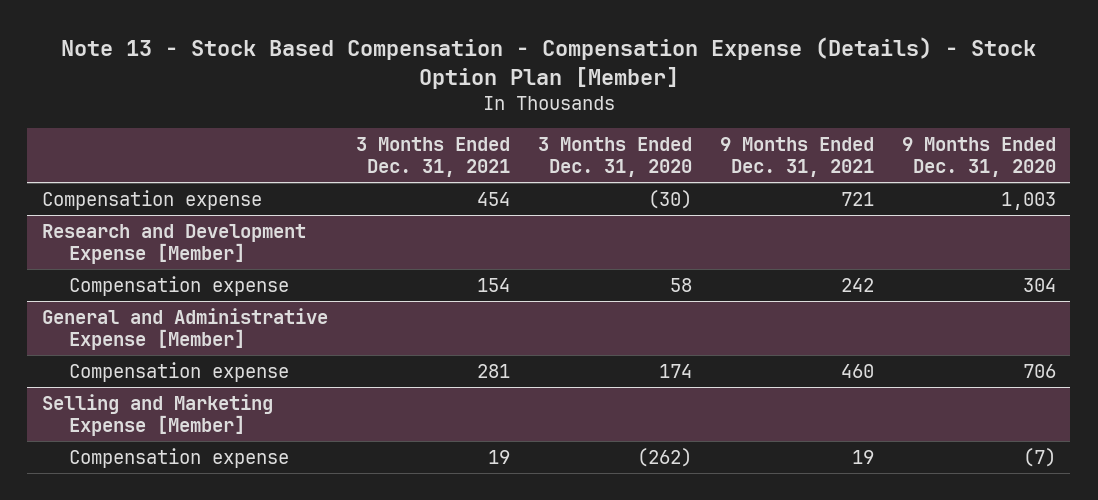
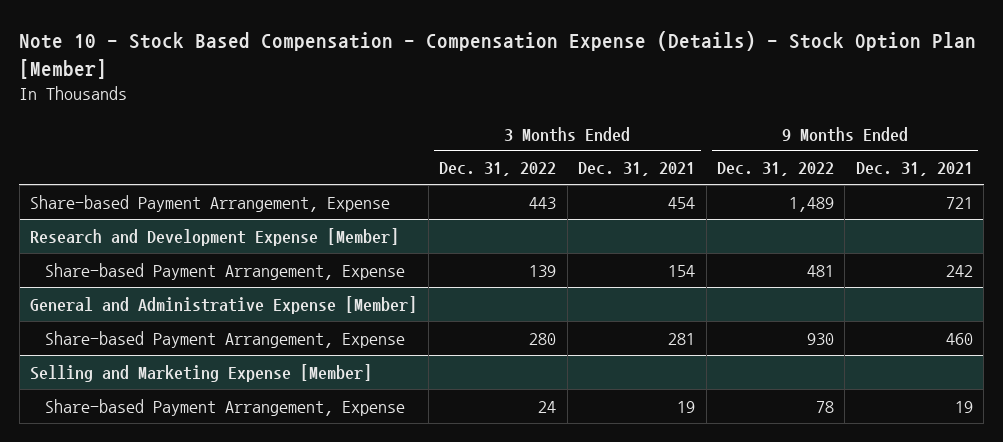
[60,37,1036,89] Note 13 - Stock Based Compensation - Compensation Expense (Details) - Stock Option Plan [Member] -> [19,31,977,79] Note 10 - Stock Based Compensation - Compensation Expense (Details) - Stock Option Plan [Member]
[537,137,692,177] 3 Months Ended Dec. 31, 2020 -> none
[902,137,1057,177] 9 Months Ended Dec. 31, 2020 -> none
none -> [439,162,557,177] Dec. 31, 2022
none -> [716,162,834,177] Dec. 31, 2022
[41,189,262,210] Compensation expense -> [30,194,391,212] Share-based Payment Arrangement, Expense
[68,275,289,296] Compensation expense -> [44,262,405,280] Share-based Payment Arrangement, Expense
[68,361,289,382] Compensation expense -> [44,330,405,348] Share-based Payment Arrangement, Expense
[68,447,289,468] Compensation expense -> [44,398,405,416] Share-based Payment Arrangement, Expense

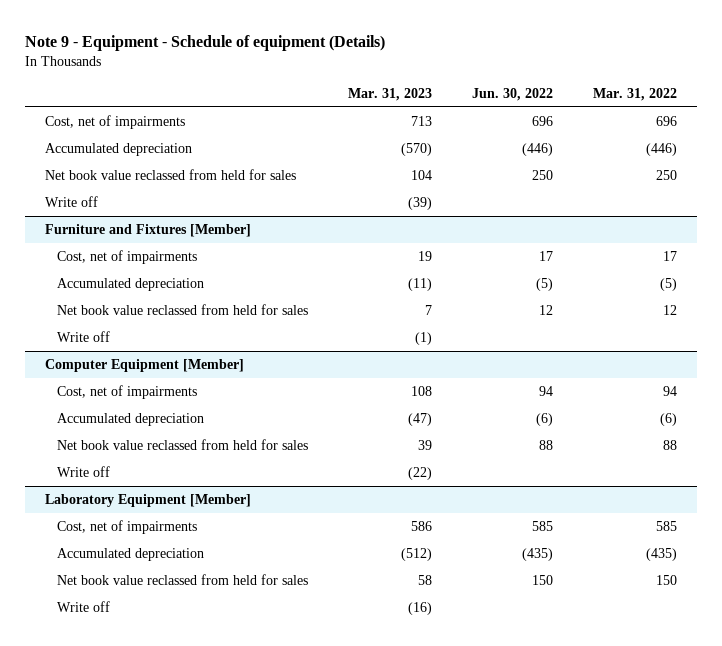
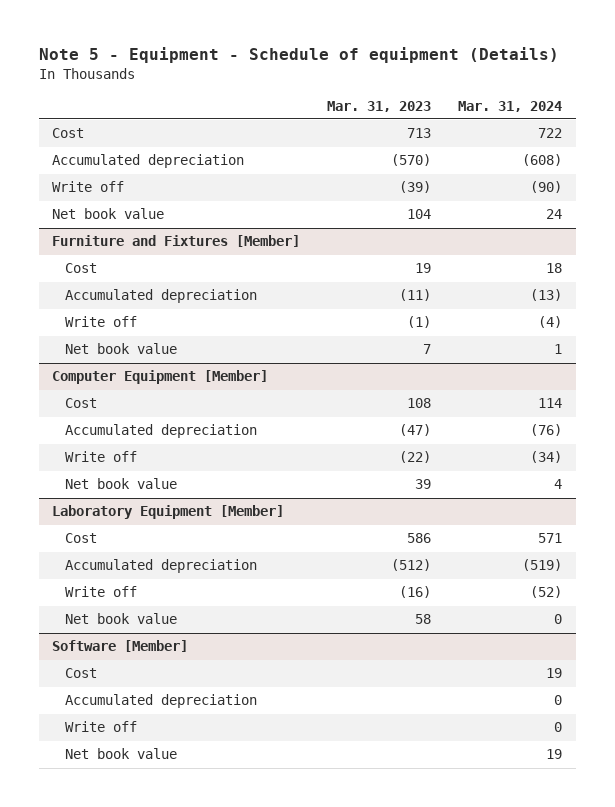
[25,34,386,51] Note 9 - Equipment - Schedule of equipment (Details) -> [38,47,559,64] Note 5 - Equipment - Schedule of equipment (Details)
[472,87,554,101] Jun. 30, 2022 -> none
[593,87,678,101] Mar. 31, 2022 -> none
none -> [458,100,563,112] Mar. 31, 2024
[45,115,186,130] Cost, net of impairments -> [52,128,85,139] Cost
[45,169,297,181] Net book value reclassed from held for sales -> none
none -> [52,208,165,220] Net book value
[57,250,198,265] Cost, net of impairments -> none
none -> [65,263,98,274] Cost
[57,304,309,316] Net book value reclassed from held for sales -> none
none -> [65,343,178,355] Net book value
[57,385,198,400] Cost, net of impairments -> none
none -> [65,398,98,409] Cost
[57,439,309,451] Net book value reclassed from held for sales -> none
none -> [65,478,178,490] Net book value
[57,520,198,535] Cost, net of impairments -> [65,533,98,544] Cost
[57,574,309,586] Net book value reclassed from held for sales -> none
none -> [65,613,178,625] Net book value
none -> [52,640,189,653] Software [Member]
none -> [65,668,98,679] Cost
none -> [65,694,258,709] Accumulated depreciation
none -> [65,721,138,733] Write off
none -> [65,748,178,760] Net book value

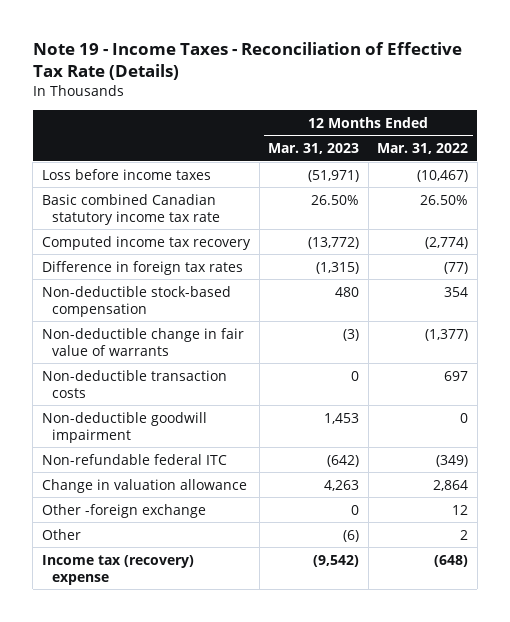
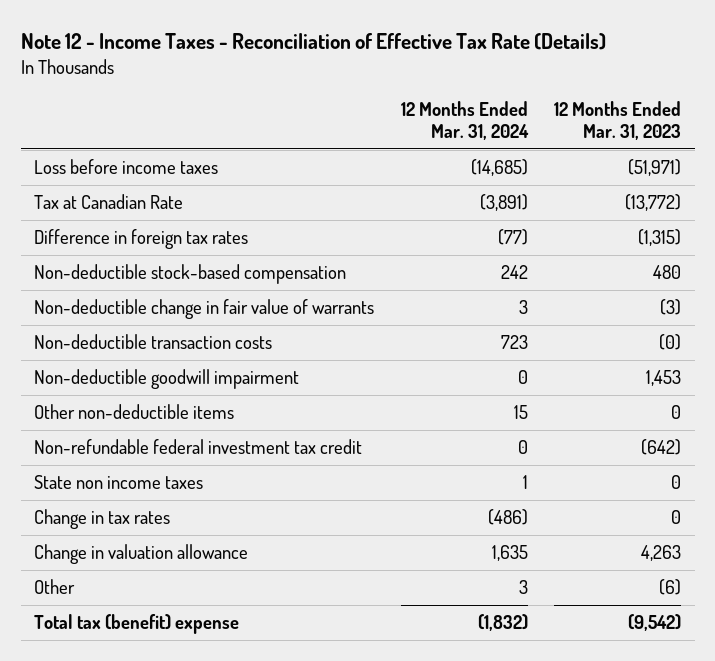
[32,41,462,80] Note 19 - Income Taxes - Reconciliation of Effective Tax Rate (Details) -> [20,32,606,50] Note 12 - Income Taxes - Reconciliation of Effective Tax Rate (Details)
[377,143,469,155] Mar. 31, 2022 -> none
none -> [400,101,529,140] 12 Months Ended Mar. 31, 2024
[41,193,221,225] Basic combined Canadian statutory income tax rate -> none
[41,235,251,250] Computed income tax recovery -> [34,194,184,210] Tax at Canadian Rate
[351,370,360,381] 0 -> [659,334,682,351] (0)
none -> [34,404,235,420] Other non-deductible items
[41,453,227,465] Non-refundable federal ITC -> [34,439,363,455] Non-refundable federal investment tax credit
none -> [34,475,204,490] State non income taxes
none -> [34,509,171,530] Change in tax rates
[41,503,206,518] Other -foreign exchange -> none
[41,554,194,585] Income tax (recovery) expense -> [34,614,240,635] Total tax (benefit) expense

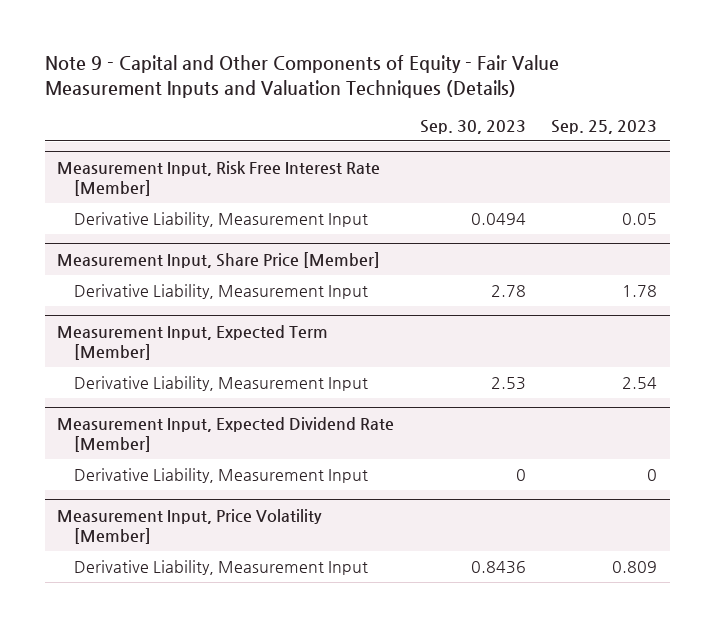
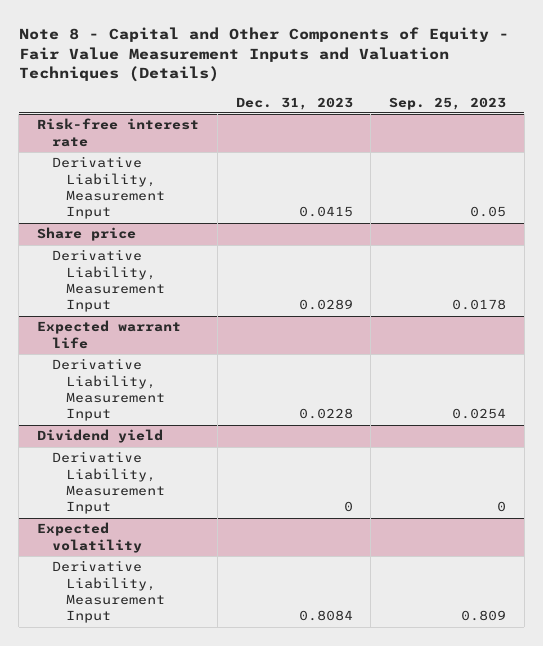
[44,55,559,98] Note 9 - Capital and Other Components of Equity - Fair Value Measurement Inputs and Valuation Techniques (Details) -> [18,26,509,83] Note 8 - Capital and Other Components of Equity - Fair Value Measurement Inputs and Valuation Techniques (Details)
[419,119,526,134] Sep. 30, 2023 -> none
none -> [235,96,353,110] Dec. 31, 2023
[57,161,381,197] Measurement Input, Risk Free Interest Rate [Member] -> [37,118,200,147] Risk-free interest rate
[57,252,381,269] Measurement Input, Share Price [Member] -> [37,227,137,242] Share price
[622,285,658,298] 1.78 -> [452,299,507,311] 0.0178
[57,325,329,361] Measurement Input, Expected Term [Member] -> [37,320,182,349] Expected warrant life
[622,377,658,390] 2.54 -> [452,408,507,420] 0.0254
[57,417,395,453] Measurement Input, Expected Dividend Rate [Member] -> [37,429,164,444] Dividend yield
[57,509,323,545] Measurement Input, Price Volatility [Member] -> [37,522,142,553] Expected volatility

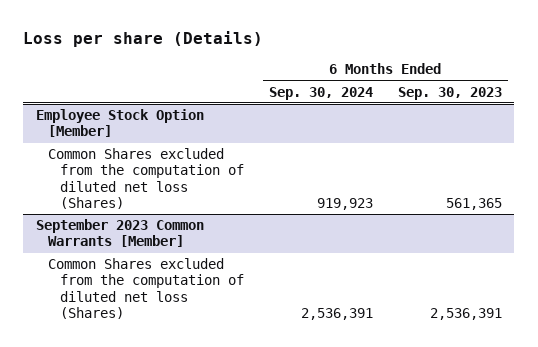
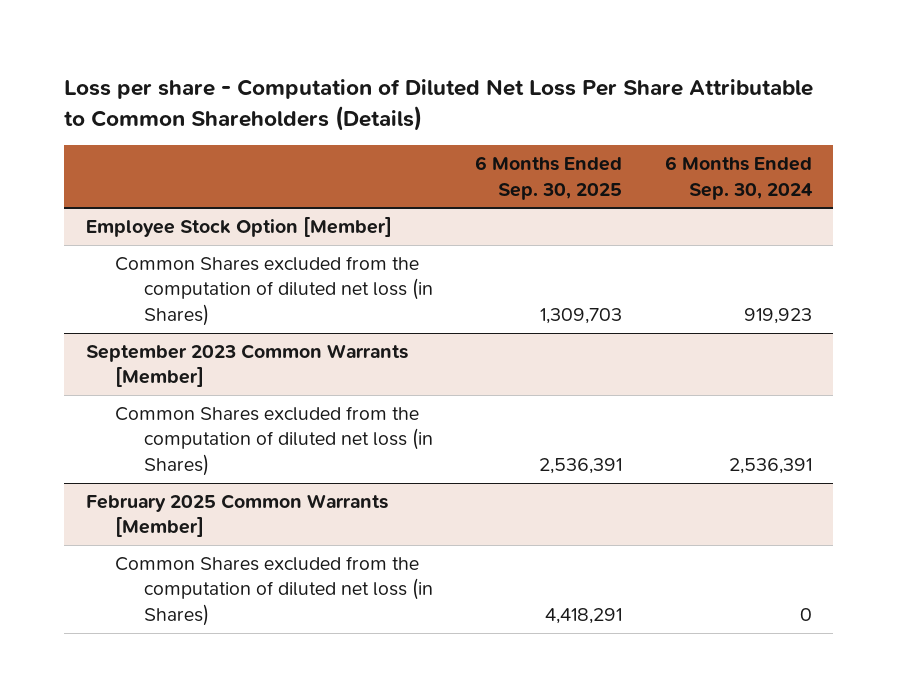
[23,31,264,48] Loss per share (Details) -> [64,78,814,131] Loss per share - Computation of Diluted Net Loss Per Share Attributable to Common Shareholders (Details)
[397,86,502,100] Sep. 30, 2023 -> none
none -> [475,156,623,200] 6 Months Ended Sep. 30, 2025
[48,148,245,210] Common Shares excluded from the computation of diluted net loss (Shares) -> [114,256,433,326] Common Shares excluded from the computation of diluted net loss (in Shares)
[48,258,245,320] Common Shares excluded from the computation of diluted net loss (Shares) -> [114,406,433,476] Common Shares excluded from the computation of diluted net loss (in Shares)
none -> [85,494,388,538] February 2025 Common Warrants [Member]
none -> [114,556,433,626] Common Shares excluded from the computation of diluted net loss (in Shares)

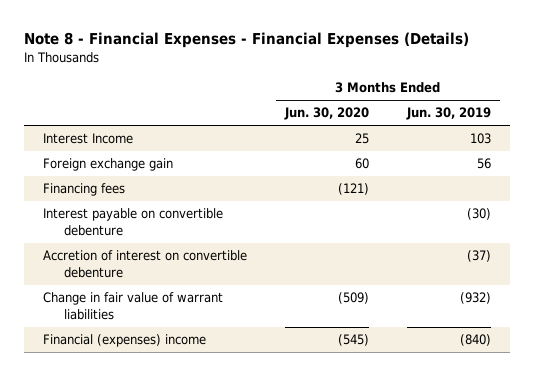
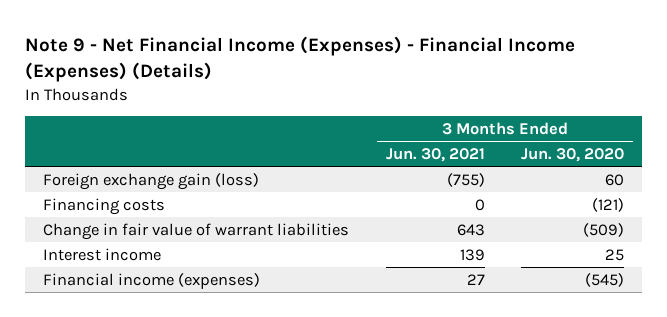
[24,32,470,49] Note 8 - Financial Expenses - Financial Expenses (Details) -> [25,36,576,83] Note 9 - Net Financial Income (Expenses) - Financial Income (Expenses) (Details)
[405,107,491,121] Jun. 30, 2019 -> none
none -> [385,148,485,163] Jun. 30, 2021
[43,133,134,145] Interest Income -> none
[43,208,224,236] Interest payable on convertible debenture -> none
[43,250,248,278] Accretion of interest on convertible debenture -> none
[43,158,174,172] Foreign exchange gain -> [43,172,260,190] Foreign exchange gain (loss)
[43,183,126,197] Financing fees -> [43,197,166,215] Financing costs
none -> [43,247,162,261] Interest income
[43,334,207,348] Financial (expenses) income -> [43,272,261,289] Financial income (expenses)

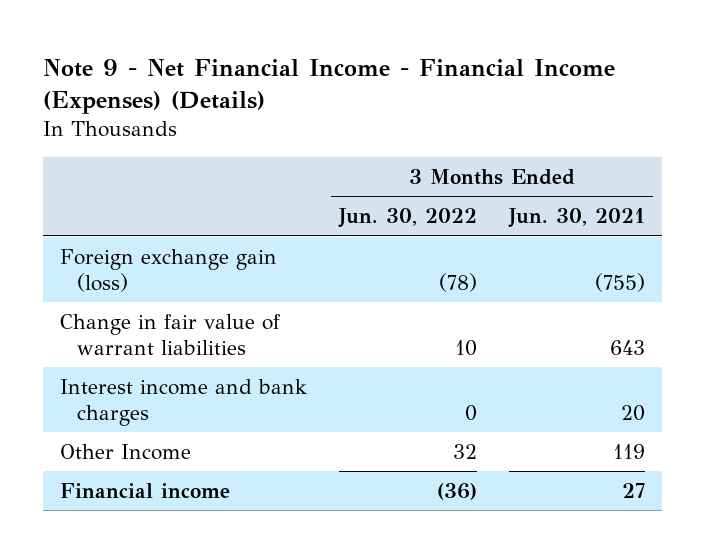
[25,36,576,83] Note 9 - Net Financial Income (Expenses) - Financial Income (Expenses) (Details) -> [43,58,616,114] Note 9 - Net Financial Income - Financial Income (Expenses) (Details)
[520,148,624,163] Jun. 30, 2020 -> none
none -> [337,208,477,229] Jun. 30, 2022
[43,197,166,215] Financing costs -> none
[43,247,162,261] Interest income -> [59,378,307,426] Interest income and bank charges
[459,248,485,261] 139 -> [621,404,646,421] 20
none -> [59,443,191,460] Other Income
[43,272,261,289] Financial income (expenses) -> [59,482,230,498] Financial income

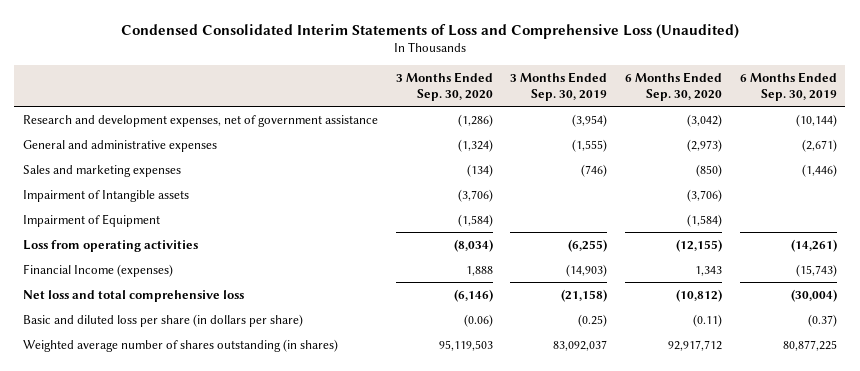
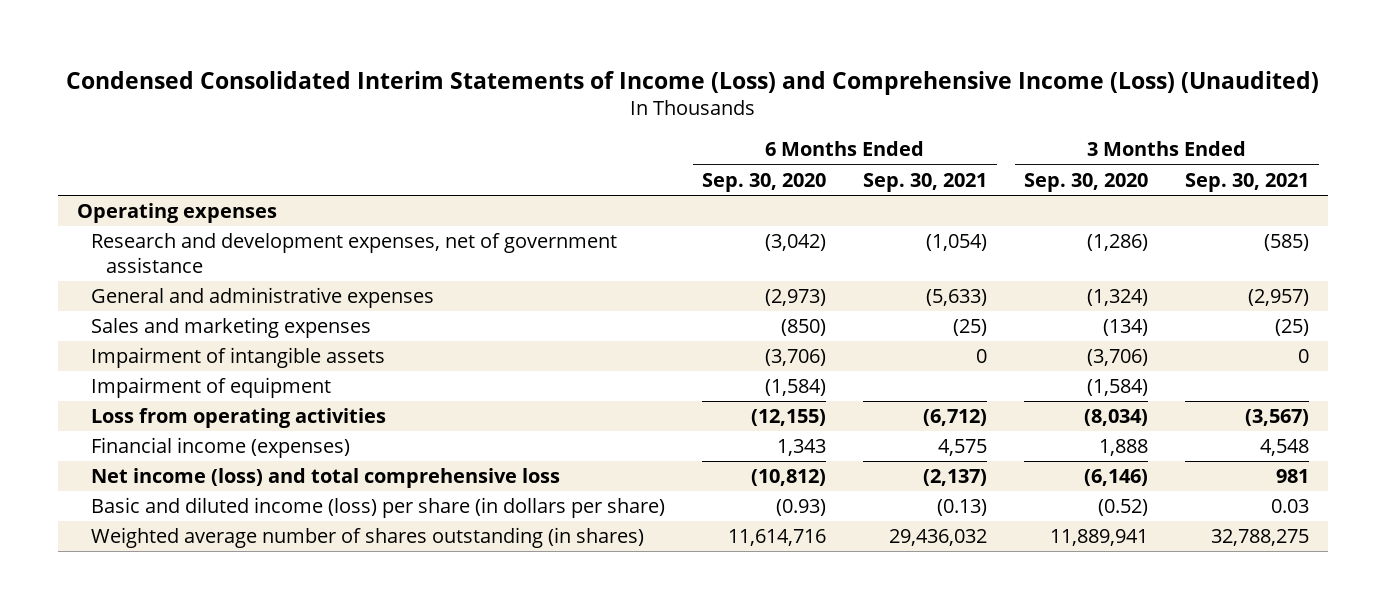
[120,23,739,39] Condensed Consolidated Interim Statements of Loss and Comprehensive Loss (Unaudited) -> [66,70,1320,95] Condensed Consolidated Interim Statements of Income (Loss) and Comprehensive Income (Loss) (Unaudited)
[510,72,608,101] 3 Months Ended Sep. 30, 2019 -> none
[739,72,837,101] 6 Months Ended Sep. 30, 2019 -> none
none -> [863,172,988,192] Sep. 30, 2021
none -> [1185,172,1310,192] Sep. 30, 2021
none -> [76,203,277,224] Operating expenses
[23,189,190,202] Impairment of Intangible assets -> [91,347,386,369] Impairment of intangible assets
[23,213,161,227] Impairment of Equipment -> [91,377,332,399] Impairment of equipment
[23,263,174,277] Financial Income (expenses) -> [91,437,351,459] Financial income (expenses)
[23,289,245,302] Net loss and total comprehensive loss -> [91,468,561,489] Net income (loss) and total comprehensive loss
[23,313,304,327] Basic and diluted loss per share (in dollars per share) -> [91,497,666,519] Basic and diluted income (loss) per share (in dollars per share)
[463,313,493,327] (0.06) -> [1098,499,1149,517] (0.52)
[692,313,722,327] (0.11) -> [776,499,827,517] (0.93)
[438,339,493,351] 95,119,503 -> [1050,529,1149,547] 11,889,941
[667,339,722,351] 92,917,712 -> [728,529,827,547] 11,614,716

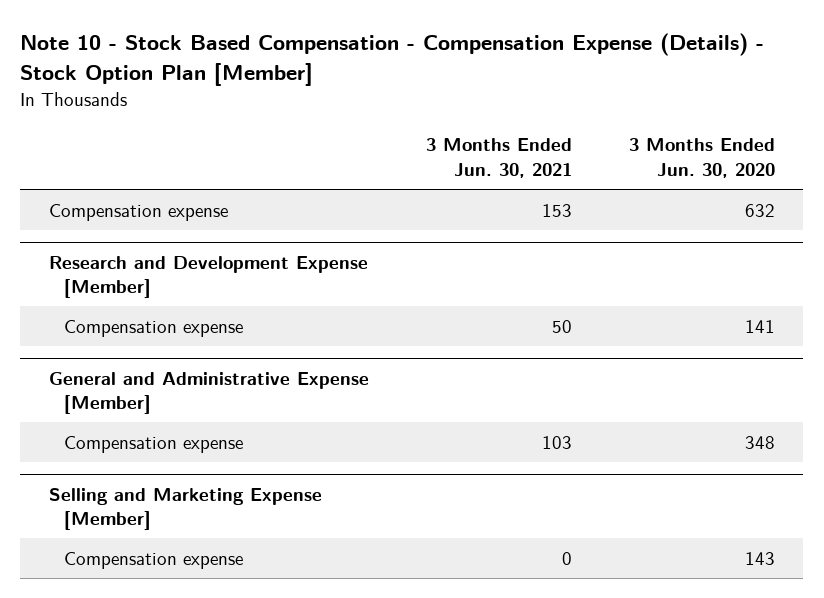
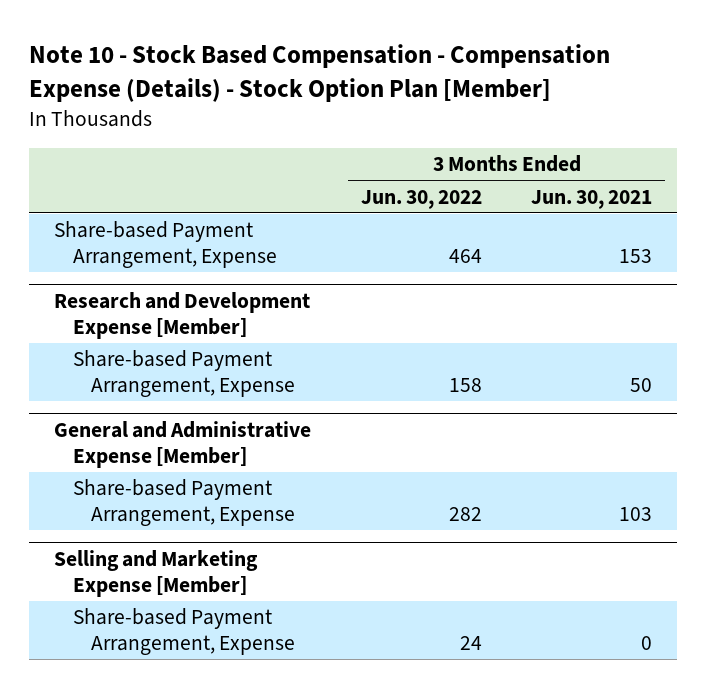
[628,138,775,178] 3 Months Ended Jun. 30, 2020 -> none
none -> [360,189,482,209] Jun. 30, 2022
[48,203,228,221] Compensation expense -> [54,221,277,269] Share-based Payment Arrangement, Expense
[64,319,244,337] Compensation expense -> [72,350,296,398] Share-based Payment Arrangement, Expense
[64,435,244,453] Compensation expense -> [72,479,296,527] Share-based Payment Arrangement, Expense
[64,551,244,569] Compensation expense -> [72,608,296,656] Share-based Payment Arrangement, Expense

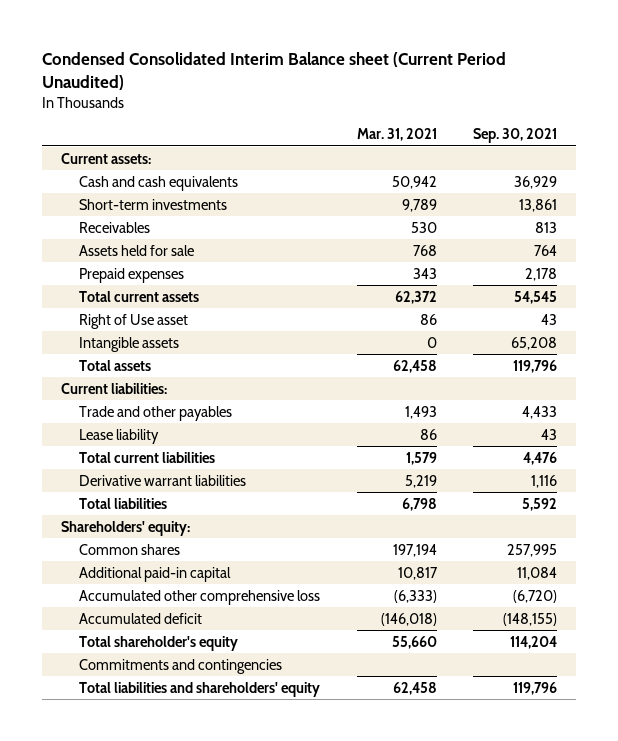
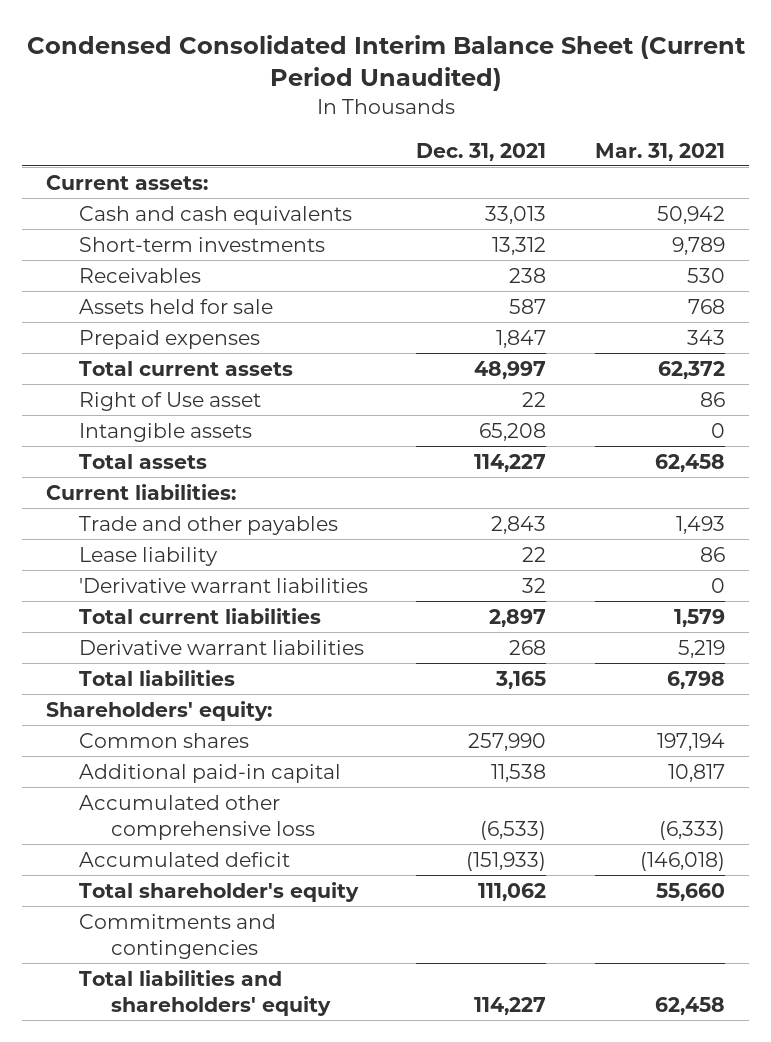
[42,52,507,91] Condensed Consolidated Interim Balance sheet (Current Period Unaudited) -> [26,35,746,92] Condensed Consolidated Interim Balance Sheet (Current Period Unaudited)
[473,128,558,144] Sep. 30, 2021 -> none
none -> [416,142,547,161] Dec. 31, 2021
none -> [78,577,368,593] 'Derivative warrant liabilities

